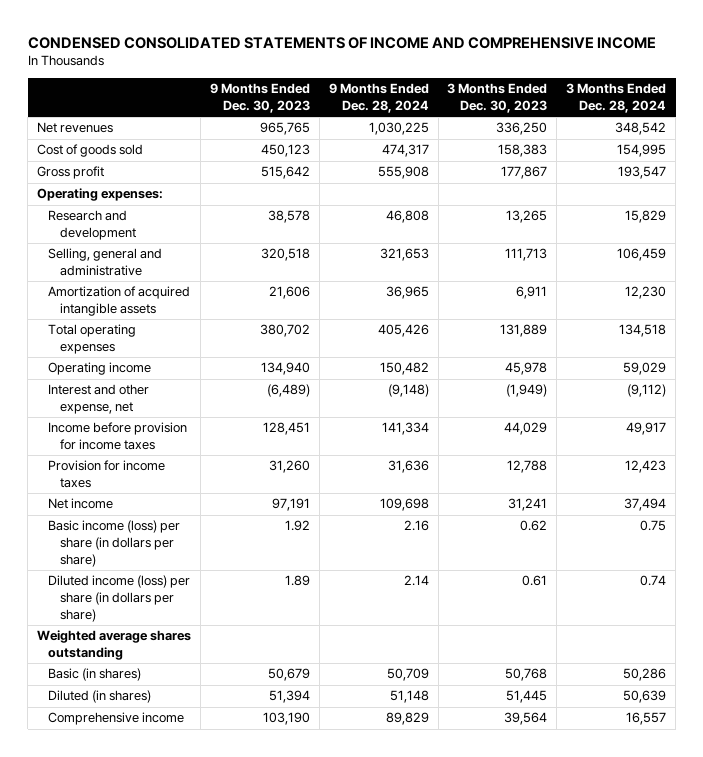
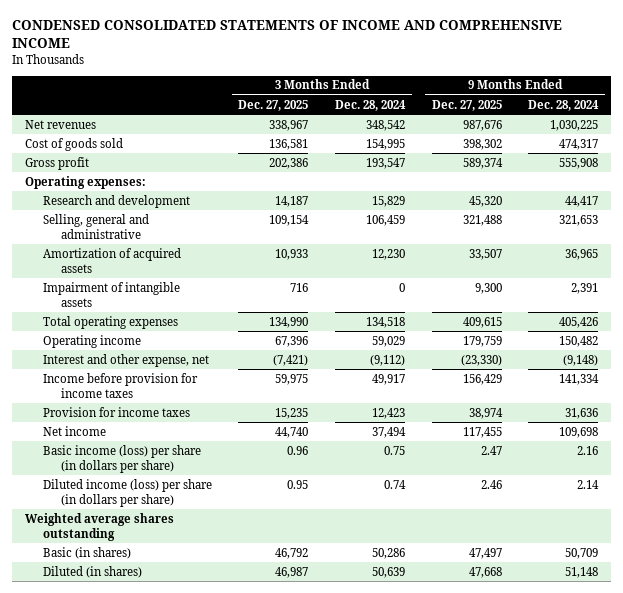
[209,83,310,113] 9 Months Ended Dec. 30, 2023 -> none
[447,83,548,113] 3 Months Ended Dec. 30, 2023 -> none
none -> [238,99,309,111] Dec. 27, 2025
none -> [431,99,502,111] Dec. 27, 2025
[385,210,429,224] 46,808 -> [565,195,599,207] 44,417
[48,286,191,316] Amortization of acquired intangible assets -> [42,247,181,273] Amortization of acquired assets
none -> [42,281,180,307] Impairment of intangible assets
[48,712,185,726] Comprehensive income -> none

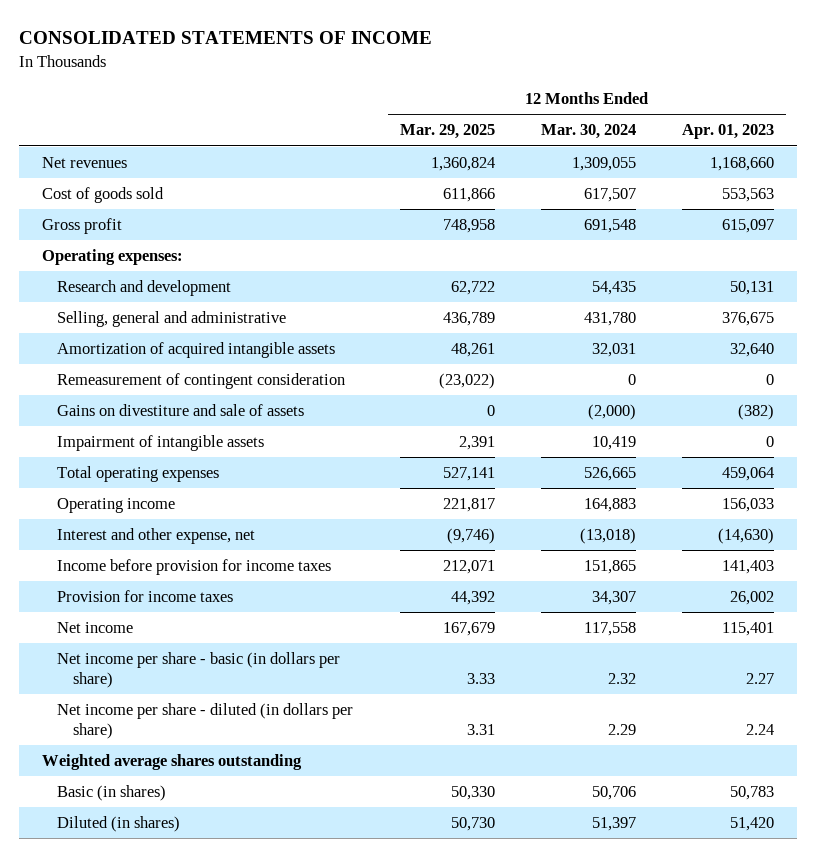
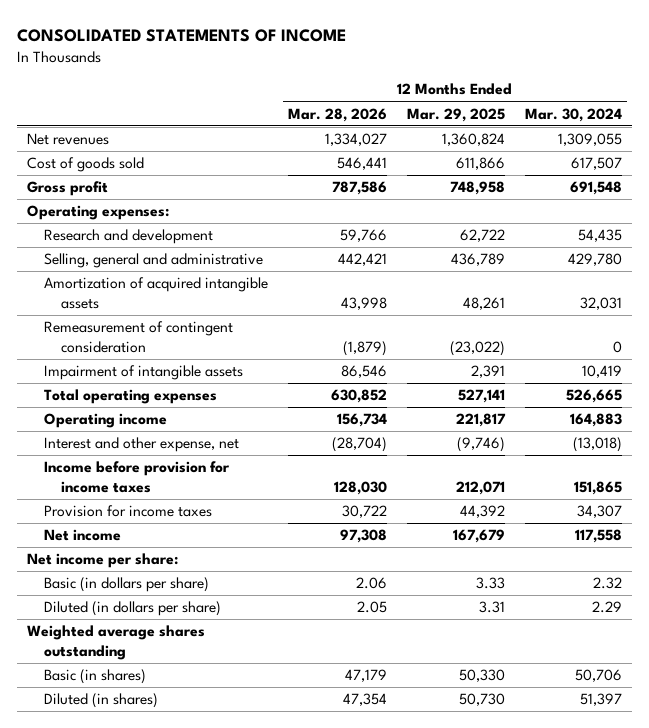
[682,124,775,140] Apr. 01, 2023 -> none
none -> [288,107,388,122] Mar. 28, 2026
[583,311,636,326] 431,780 -> [567,253,622,267] 429,780
[57,403,305,416] Gains on divestiture and sale of assets -> none
none -> [27,553,179,569] Net income per share:
[57,651,341,688] Net income per share - basic (in dollars per share) -> [44,577,210,593] Basic (in dollars per share)
[57,702,354,739] Net income per share - diluted (in dollars per share) -> [44,601,222,617] Diluted (in dollars per share)

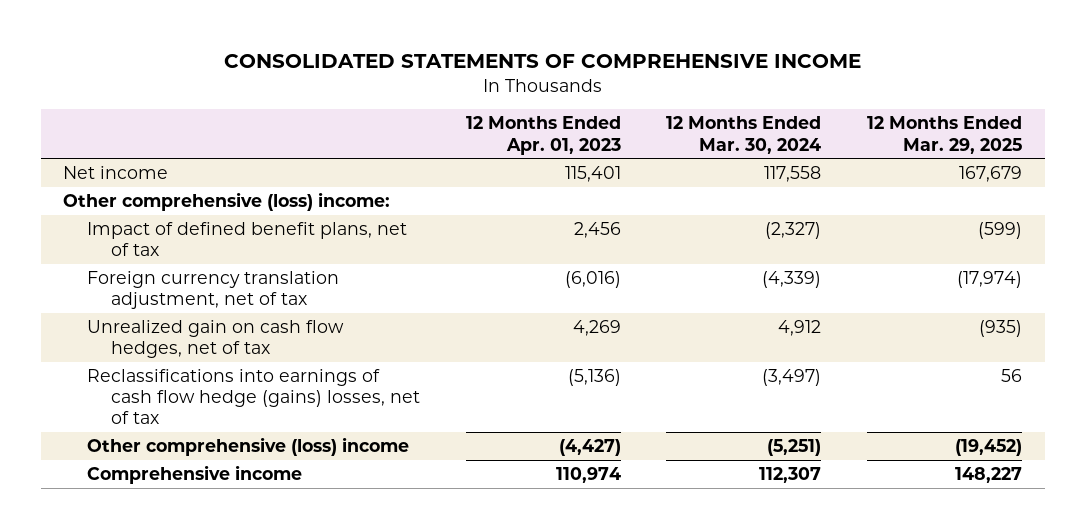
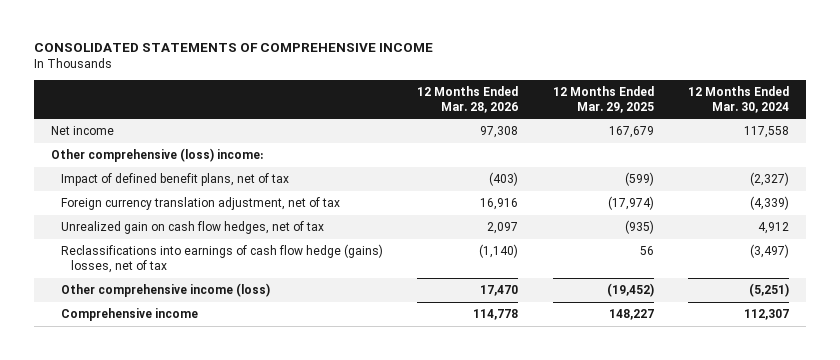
[465,116,621,155] 12 Months Ended Apr. 01, 2023 -> none
none -> [417,85,519,113] 12 Months Ended Mar. 28, 2026
[87,437,410,457] Other comprehensive (loss) income -> [60,283,270,298] Other comprehensive income (loss)

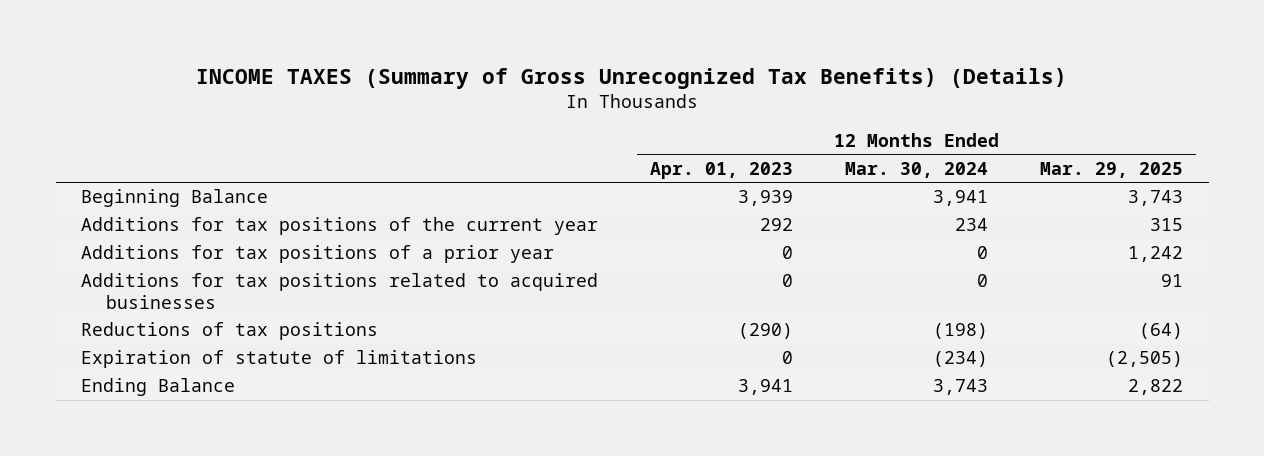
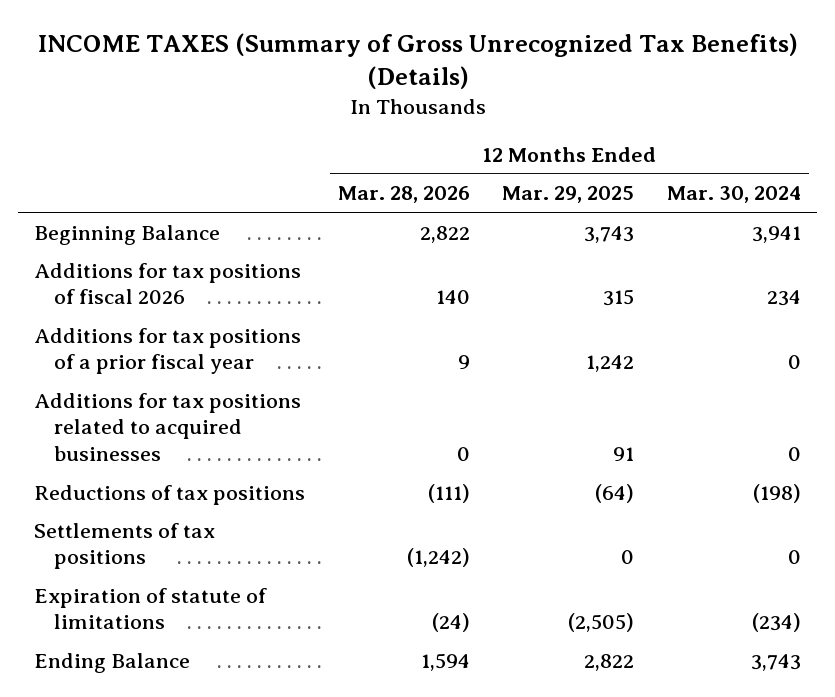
[650,161,794,179] Apr. 01, 2023 -> none
none -> [337,186,470,204] Mar. 28, 2026
[81,217,599,236] Additions for tax positions of the current year -> [34,262,302,305] Additions for tax positions of fiscal 2026
[81,245,555,264] Additions for tax positions of a prior year -> [34,327,302,375] Additions for tax positions of a prior fiscal year
none -> [34,522,216,570] Settlements of tax positions

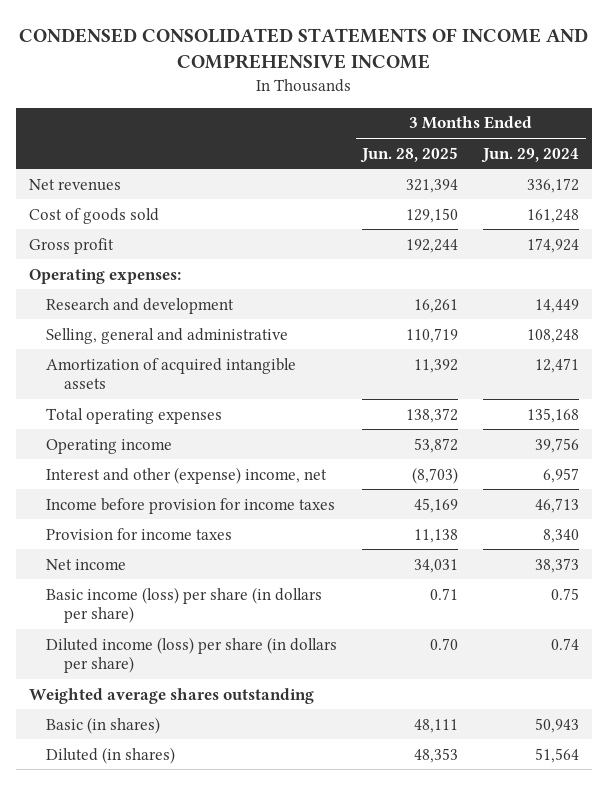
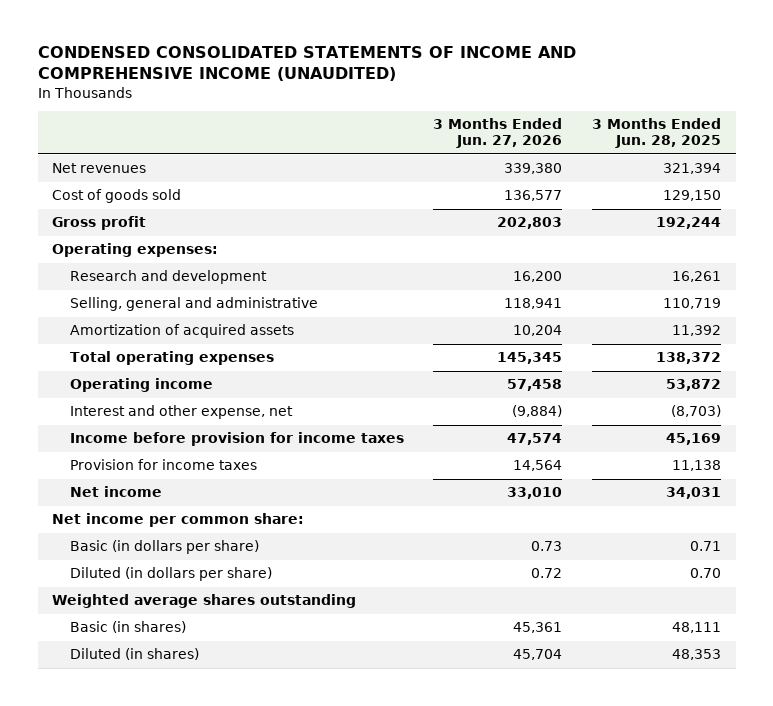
[19,28,589,70] CONDENSED CONSOLIDATED STATEMENTS OF INCOME AND COMPREHENSIVE INCOME -> [37,46,576,82] CONDENSED CONSOLIDATED STATEMENTS OF INCOME AND COMPREHENSIVE INCOME (UNAUDITED)
[481,147,580,163] Jun. 29, 2024 -> none
none -> [433,118,563,149] 3 Months Ended Jun. 27, 2026
[46,357,297,390] Amortization of acquired intangible assets -> [69,324,294,339] Amortization of acquired assets
[46,466,328,484] Interest and other (expense) income, net -> [69,405,293,420] Interest and other expense, net
none -> [52,513,305,528] Net income per common share:
[46,586,323,624] Basic income (loss) per share (in dollars per share) -> [69,540,259,555] Basic (in dollars per share)
[46,636,338,674] Diluted income (loss) per share (in dollars per share) -> [69,567,272,582] Diluted (in dollars per share)

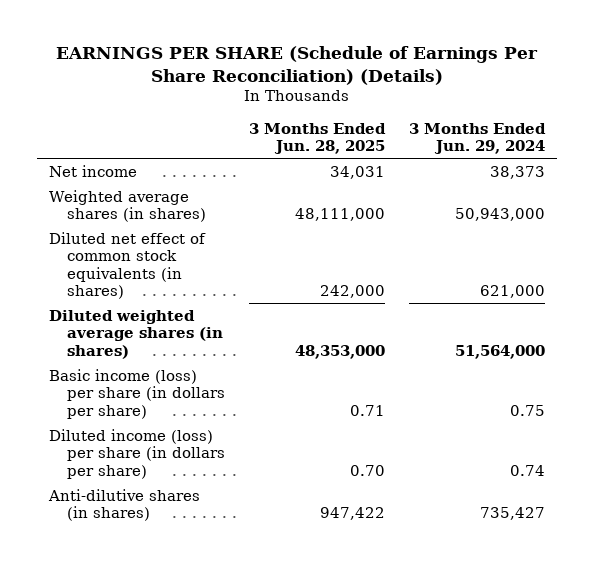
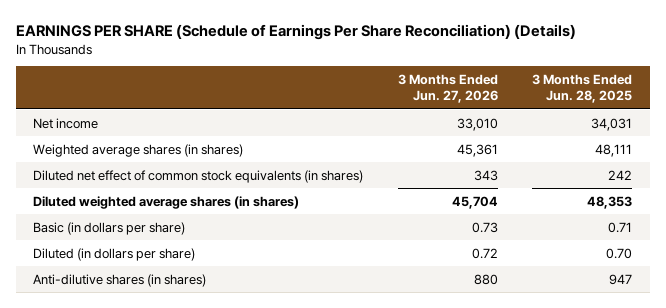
[409,122,547,155] 3 Months Ended Jun. 29, 2024 -> none
none -> [397,74,498,104] 3 Months Ended Jun. 27, 2026
[295,208,386,222] 48,111,000 -> [595,143,633,157] 48,111
[320,285,386,299] 242,000 -> [608,169,633,180] 242
[295,344,386,359] 48,353,000 -> [587,195,633,209] 48,353
[48,368,225,419] Basic income (loss) per share (in dollars per share) -> [33,221,186,235] Basic (in dollars per share)
[48,428,225,479] Diluted income (loss) per share (in dollars per share) -> [33,247,196,261] Diluted (in dollars per share)
[320,507,386,521] 947,422 -> [609,273,633,285] 947

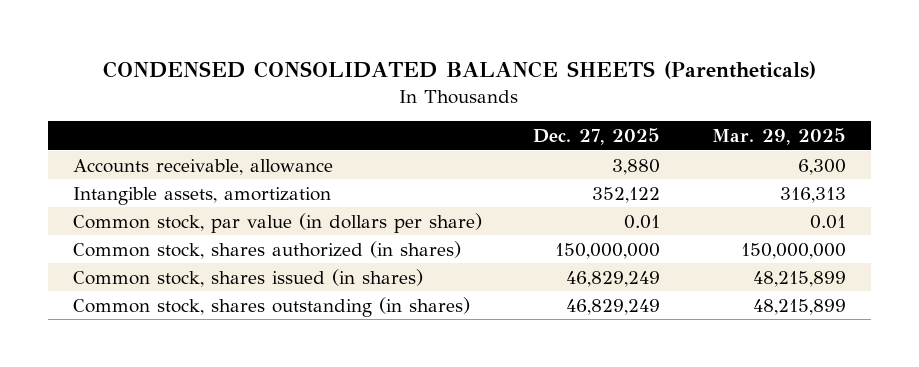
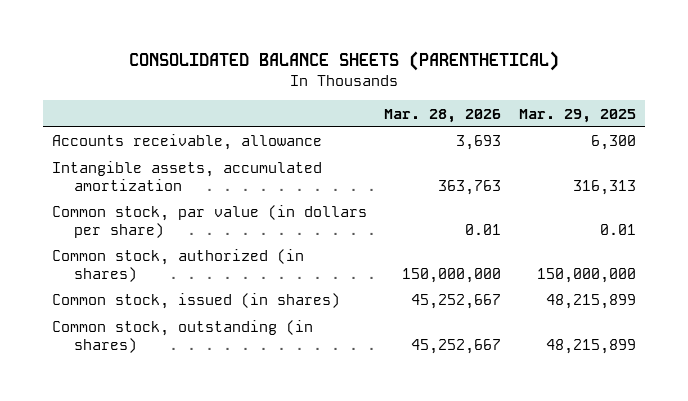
[103,60,817,79] CONDENSED CONSOLIDATED BALANCE SHEETS (Parentheticals) -> [128,50,559,71] CONSOLIDATED BALANCE SHEETS (PARENTHETICAL)
[533,128,661,146] Dec. 27, 2025 -> none
none -> [384,108,502,123] Mar. 28, 2026
[73,186,332,205] Intangible assets, amortization -> [51,161,322,191] Intangible assets, accumulated amortization
[73,240,462,259] Common stock, shares authorized (in shares) -> [51,249,304,282] Common stock, authorized (in shares)
[73,268,424,287] Common stock, shares issued (in shares) -> [51,293,340,310] Common stock, issued (in shares)
[73,296,471,317] Common stock, shares outstanding (in shares) -> [51,320,313,353] Common stock, outstanding (in shares)

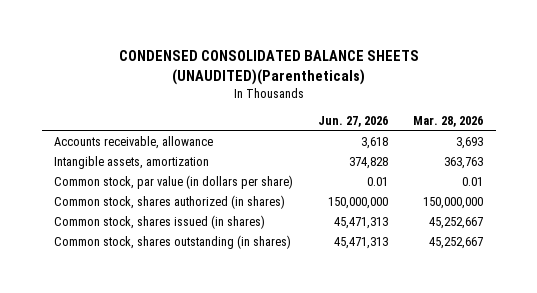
[128,50,559,71] CONSOLIDATED BALANCE SHEETS (PARENTHETICAL) -> [118,50,419,85] CONDENSED CONSOLIDATED BALANCE SHEETS (UNAUDITED)(Parentheticals)
[518,108,636,123] Mar. 29, 2025 -> none
none -> [318,115,389,127] Jun. 27, 2026
[51,161,322,191] Intangible assets, accumulated amortization -> [54,155,210,169] Intangible assets, amortization
[51,249,304,282] Common stock, authorized (in shares) -> [54,194,286,209] Common stock, shares authorized (in shares)
[51,293,340,310] Common stock, issued (in shares) -> [54,214,266,229] Common stock, shares issued (in shares)
[51,320,313,353] Common stock, outstanding (in shares) -> [54,234,292,249] Common stock, shares outstanding (in shares)

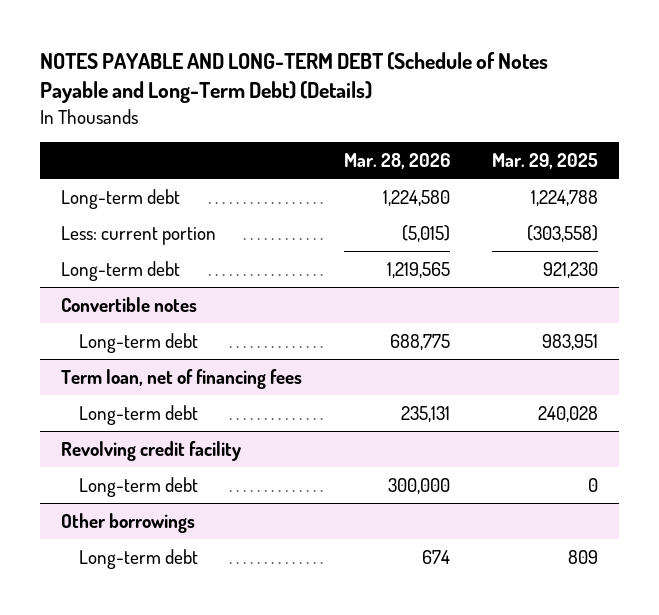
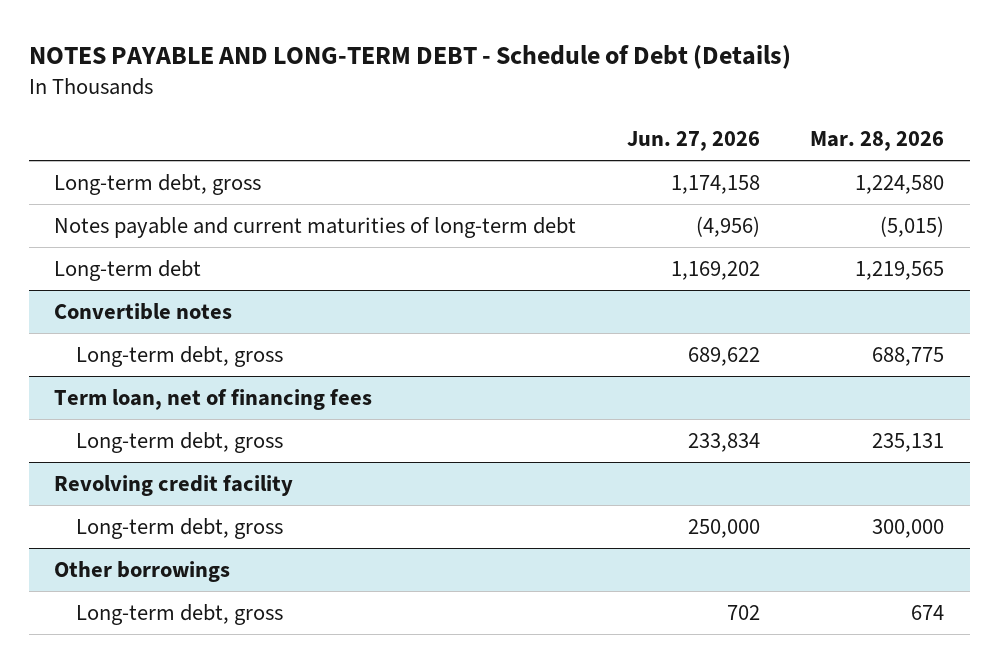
[40,52,549,104] NOTES PAYABLE AND LONG-TERM DEBT (Schedule of Notes Payable and Long-Term Debt) (Details) -> [28,44,791,69] NOTES PAYABLE AND LONG-TERM DEBT - Schedule of Debt (Details)
[492,153,599,170] Mar. 29, 2025 -> none
none -> [626,130,760,151] Jun. 27, 2026
[61,188,181,209] Long-term debt -> [53,174,261,196] Long-term debt, gross
[61,225,217,245] Less: current portion -> [53,217,576,239] Notes payable and current maturities of long-term debt
[79,332,199,353] Long-term debt -> [76,346,284,368] Long-term debt, gross
[79,404,199,425] Long-term debt -> [76,432,284,454] Long-term debt, gross
[79,476,199,497] Long-term debt -> [76,518,284,540] Long-term debt, gross
[79,548,199,569] Long-term debt -> [76,604,284,626] Long-term debt, gross

